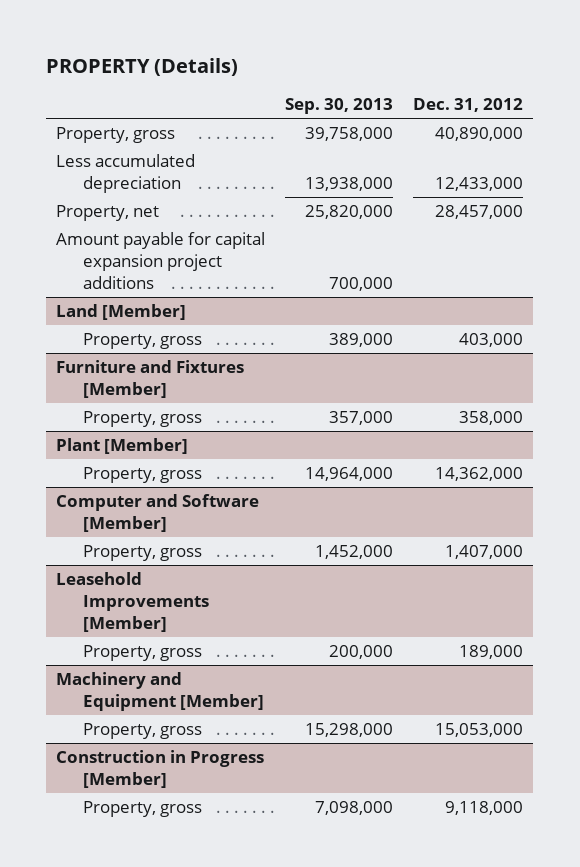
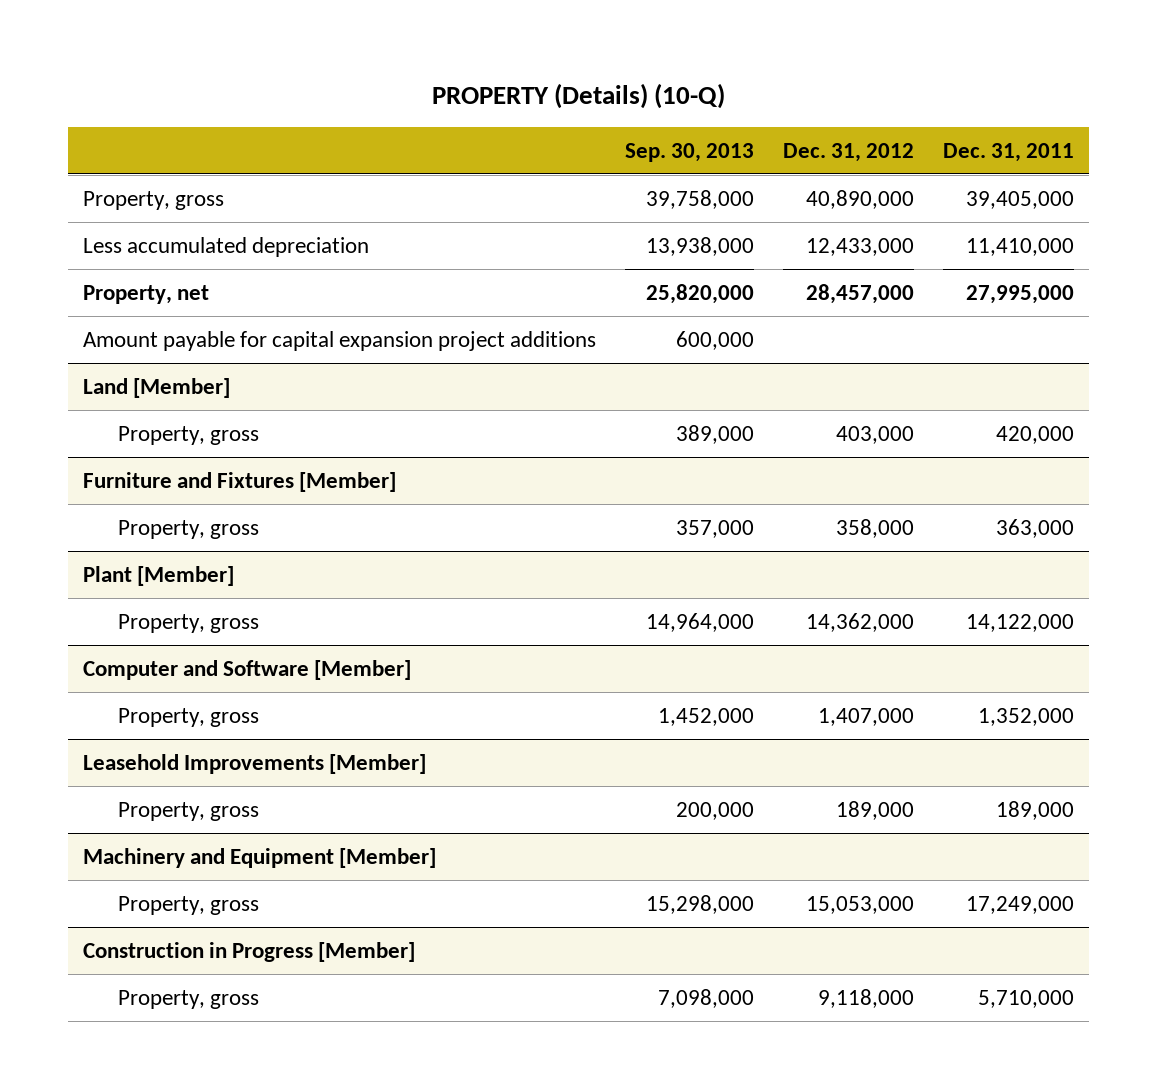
[46,57,239,76] PROPERTY (Details) -> [431,82,725,109] PROPERTY (Details) (10-Q)
none -> [943,142,1075,162] Dec. 31, 2011
[329,277,394,292] 700,000 -> [675,330,754,350] 600,000

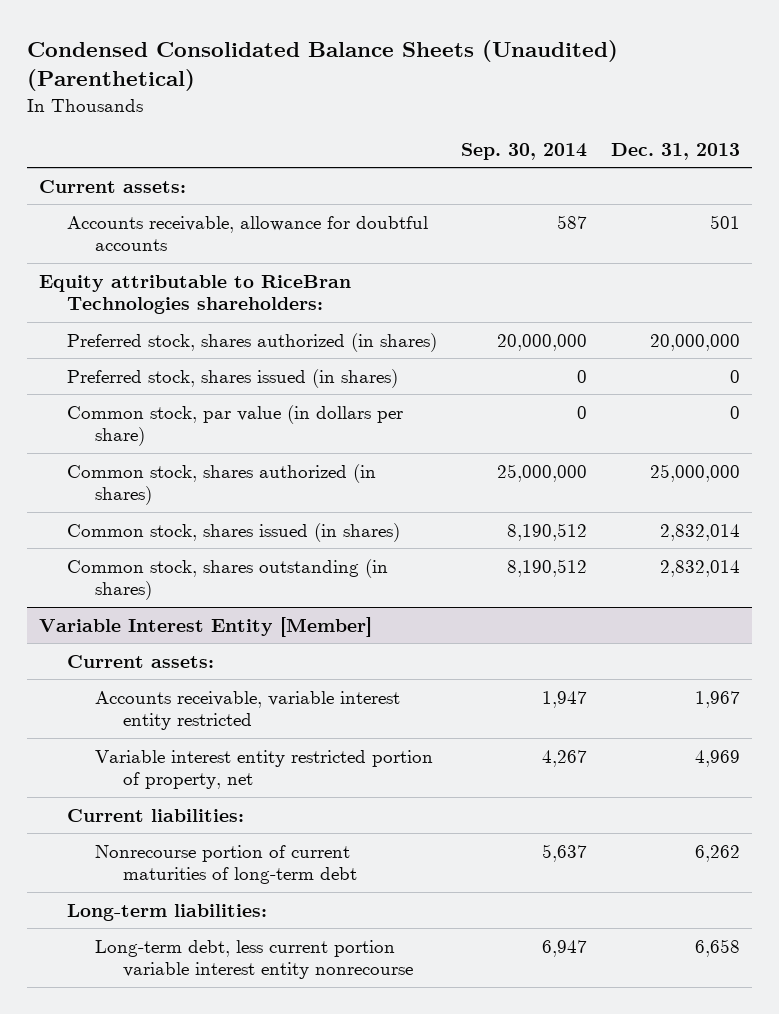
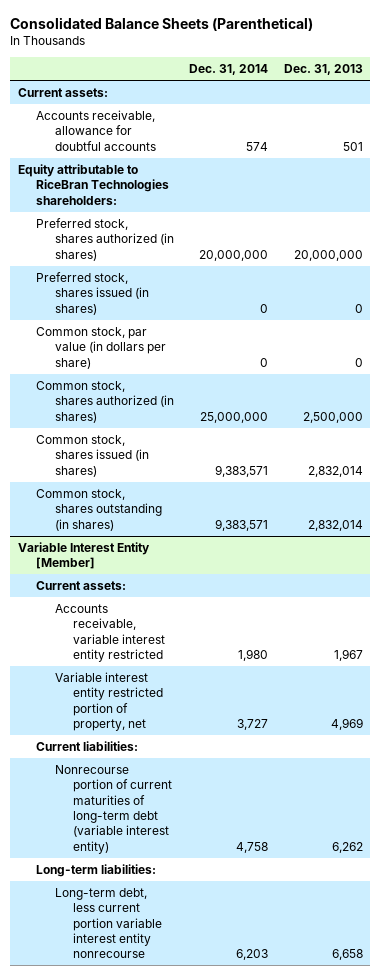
[27,39,619,92] Condensed Consolidated Balance Sheets (Unaudited) (Parenthetical) -> [10,16,314,31] Consolidated Balance Sheets (Parenthetical)
[460,142,587,160] Sep. 30, 2014 -> none
none -> [189,64,269,76] Dec. 31, 2014
[650,463,741,482] 25,000,000 -> [302,411,363,423] 2,500,000
[94,844,357,885] Nonrecourse portion of current maturities of long-term debt -> [54,764,173,854] Nonrecourse portion of current maturities of long-term debt (variable interest entity)

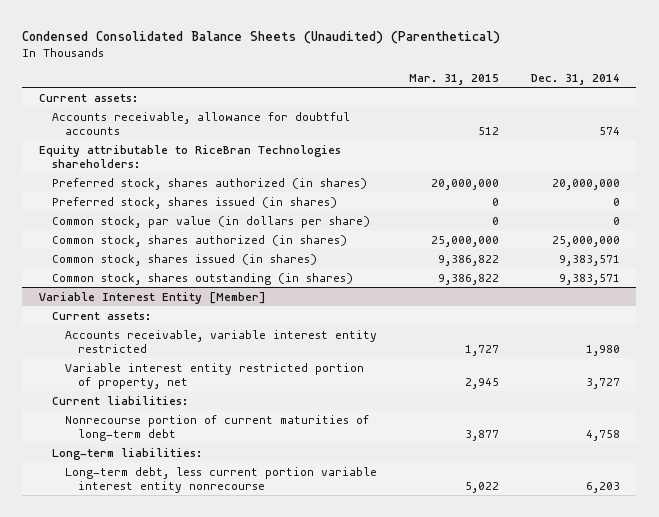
[10,16,314,31] Consolidated Balance Sheets (Parenthetical) -> [22,30,501,44] Condensed Consolidated Balance Sheets (Unaudited) (Parenthetical)
[283,64,363,76] Dec. 31, 2013 -> none
none -> [408,74,499,86] Mar. 31, 2015
[54,764,173,854] Nonrecourse portion of current maturities of long-term debt (variable interest entity) -> [64,414,369,441] Nonrecourse portion of current maturities of long-term debt

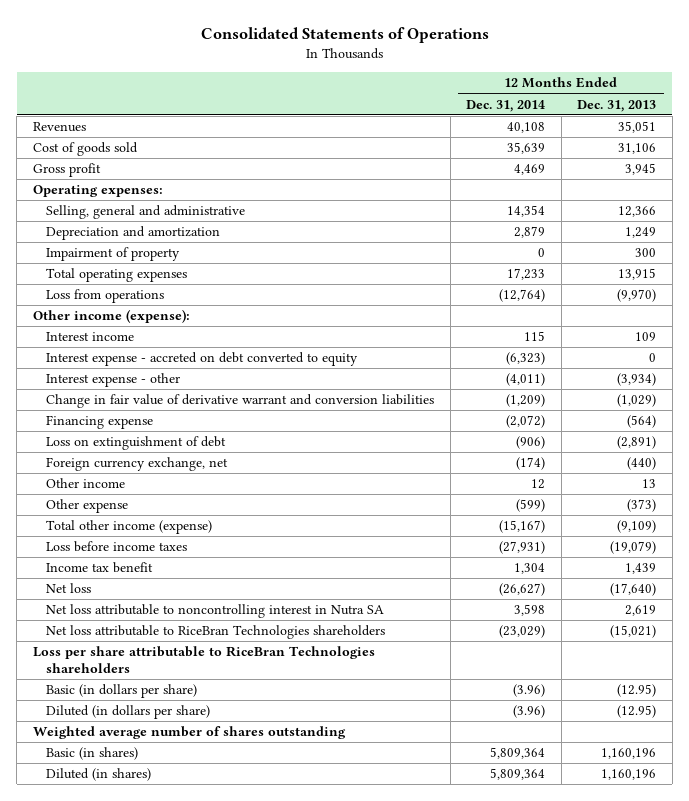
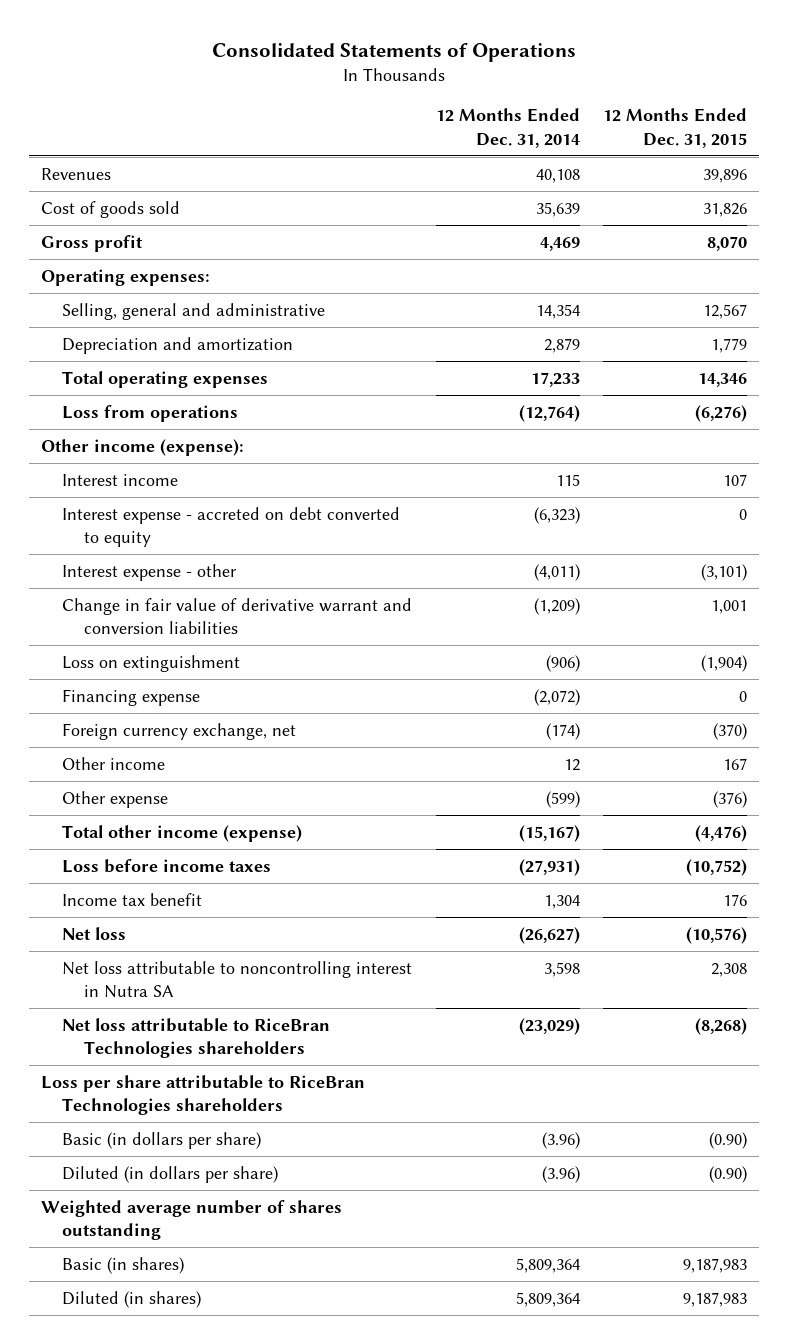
[577,99,657,112] Dec. 31, 2013 -> none
none -> [603,108,748,148] 12 Months Ended Dec. 31, 2015
[46,247,181,262] Impairment of property -> none
none -> [62,654,241,672] Loss on extinguishment
[46,436,227,451] Loss on extinguishment of debt -> none

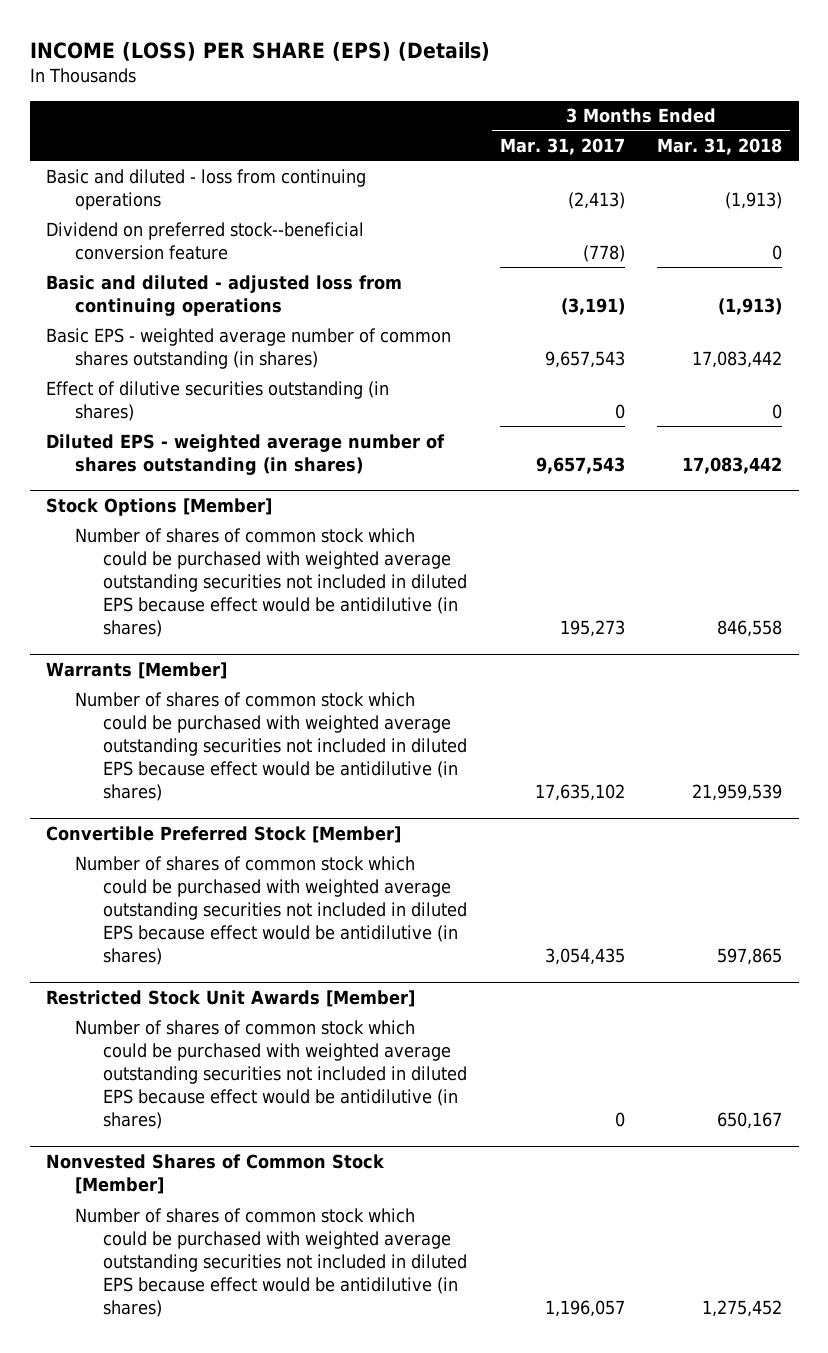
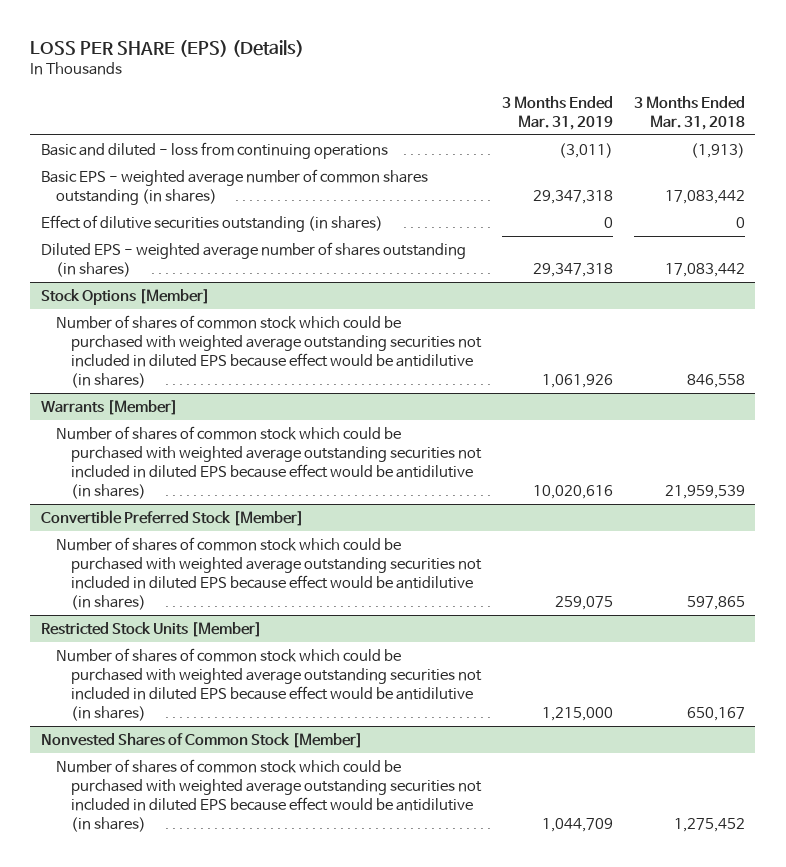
[29,41,490,61] INCOME (LOSS) PER SHARE (EPS) (Details) -> [30,39,305,57] LOSS PER SHARE (EPS) (Details)
[499,138,625,156] Mar. 31, 2017 -> none
none -> [501,95,613,130] 3 Months Ended Mar. 31, 2019
[45,221,364,260] Dividend on preferred stock--beneficial conversion feature -> none
[45,274,402,316] Basic and diluted - adjusted loss from continuing operations -> none
[45,990,415,1008] Restricted Stock Unit Awards [Member] -> [40,621,262,637] Restricted Stock Units [Member]

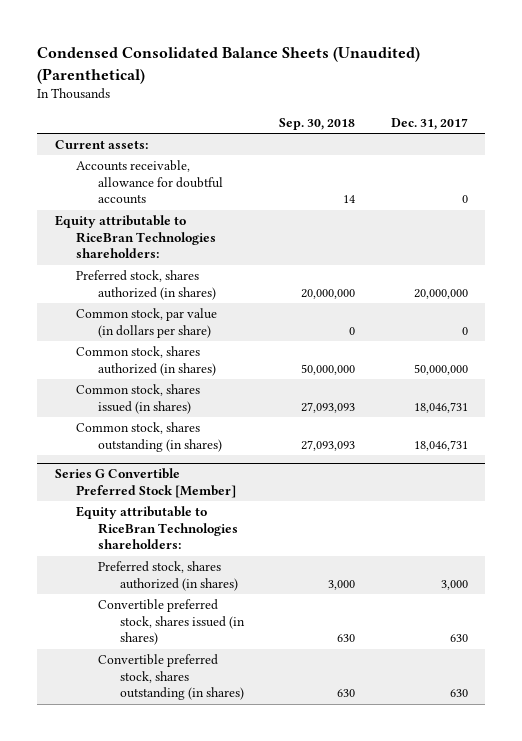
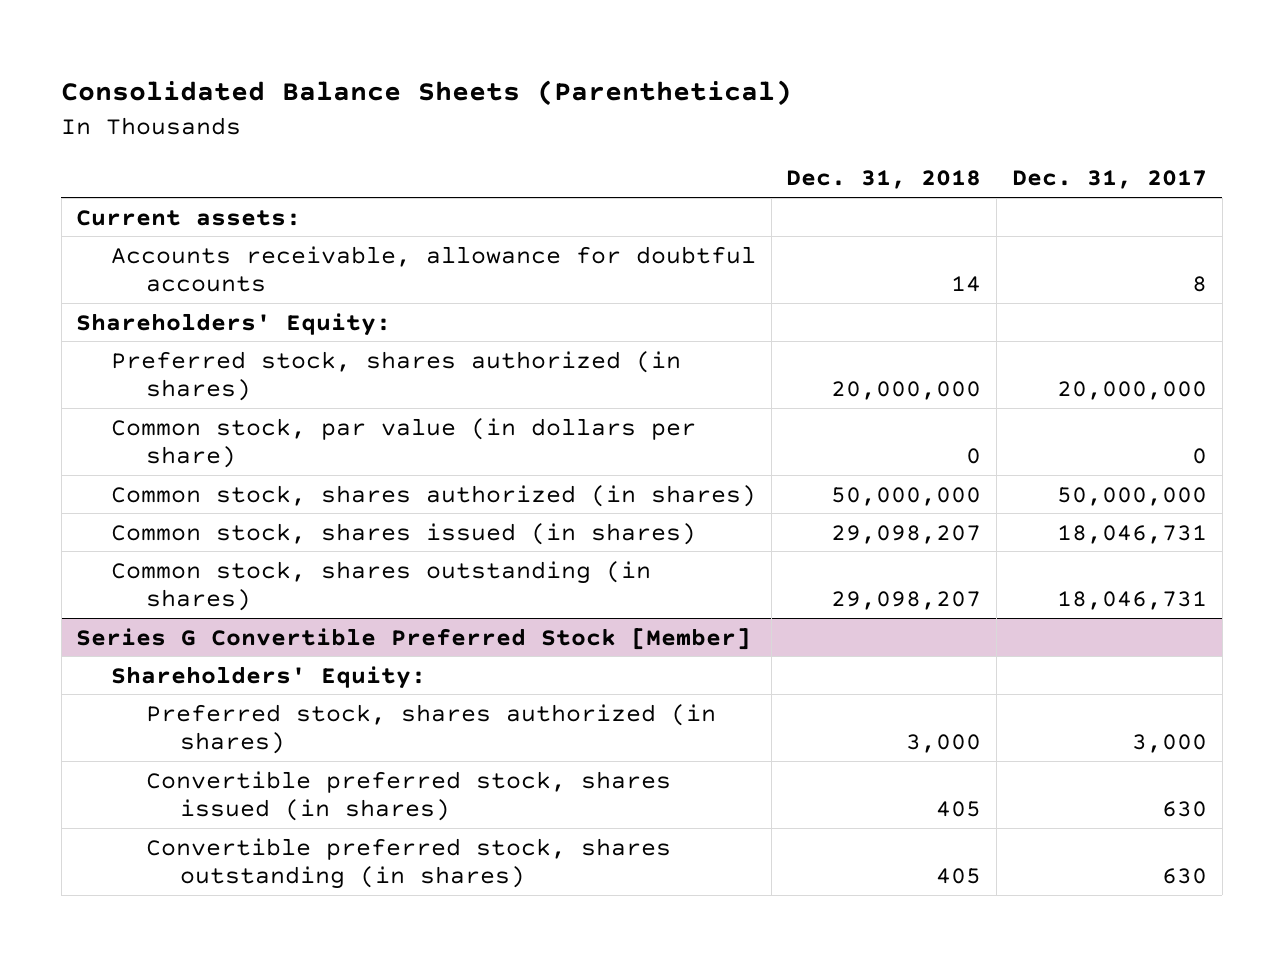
[37,47,421,84] Condensed Consolidated Balance Sheets (Unaudited) (Parenthetical) -> [61,79,793,106] Consolidated Balance Sheets (Parenthetical)
[279,118,356,131] Sep. 30, 2018 -> none
none -> [786,170,982,190] Dec. 31, 2018
[461,195,468,204] 0 -> [1191,276,1207,293] 8
[54,215,217,259] Equity attributable to RiceBran Technologies shareholders: -> [76,312,392,336] Shareholders' Equity:
[76,506,239,550] Equity attributable to RiceBran Technologies shareholders: -> [111,665,427,689] Shareholders' Equity:

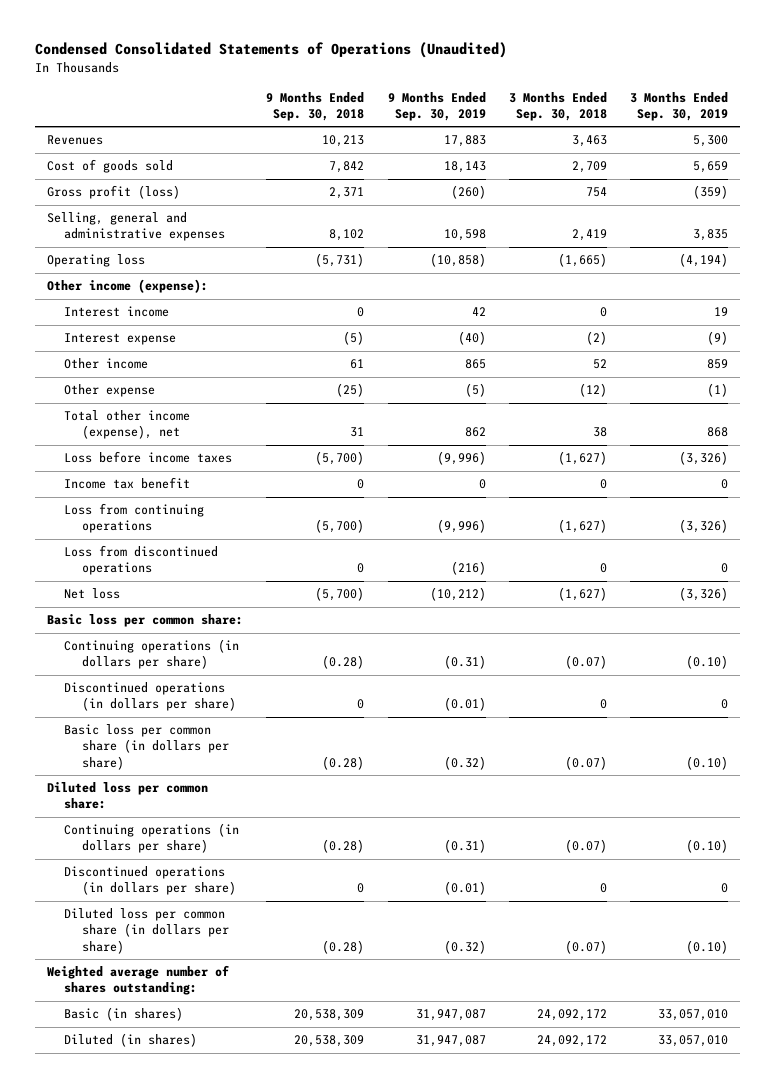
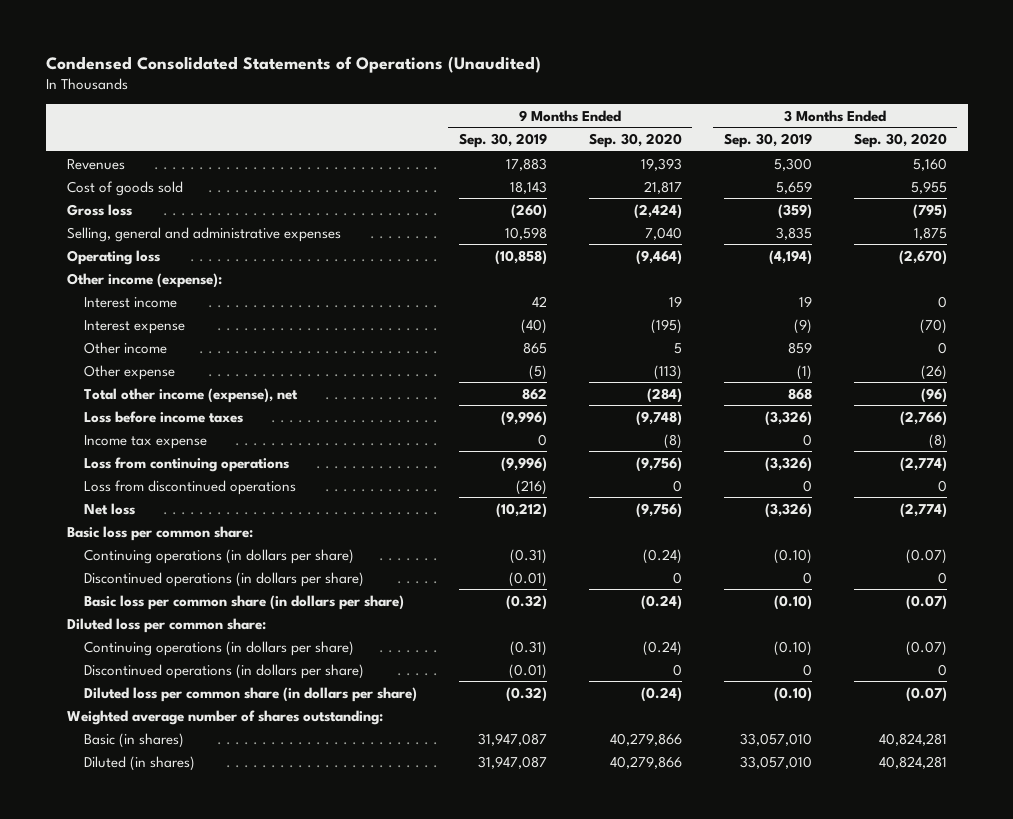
[266,91,365,121] 9 Months Ended Sep. 30, 2018 -> none
[508,91,607,121] 3 Months Ended Sep. 30, 2018 -> none
none -> [588,133,682,149] Sep. 30, 2020
none -> [853,133,947,149] Sep. 30, 2020
[46,185,180,200] Gross profit (loss) -> [66,203,132,216] Gross loss
[64,477,191,490] Income tax benefit -> [83,434,207,449] Income tax expense

